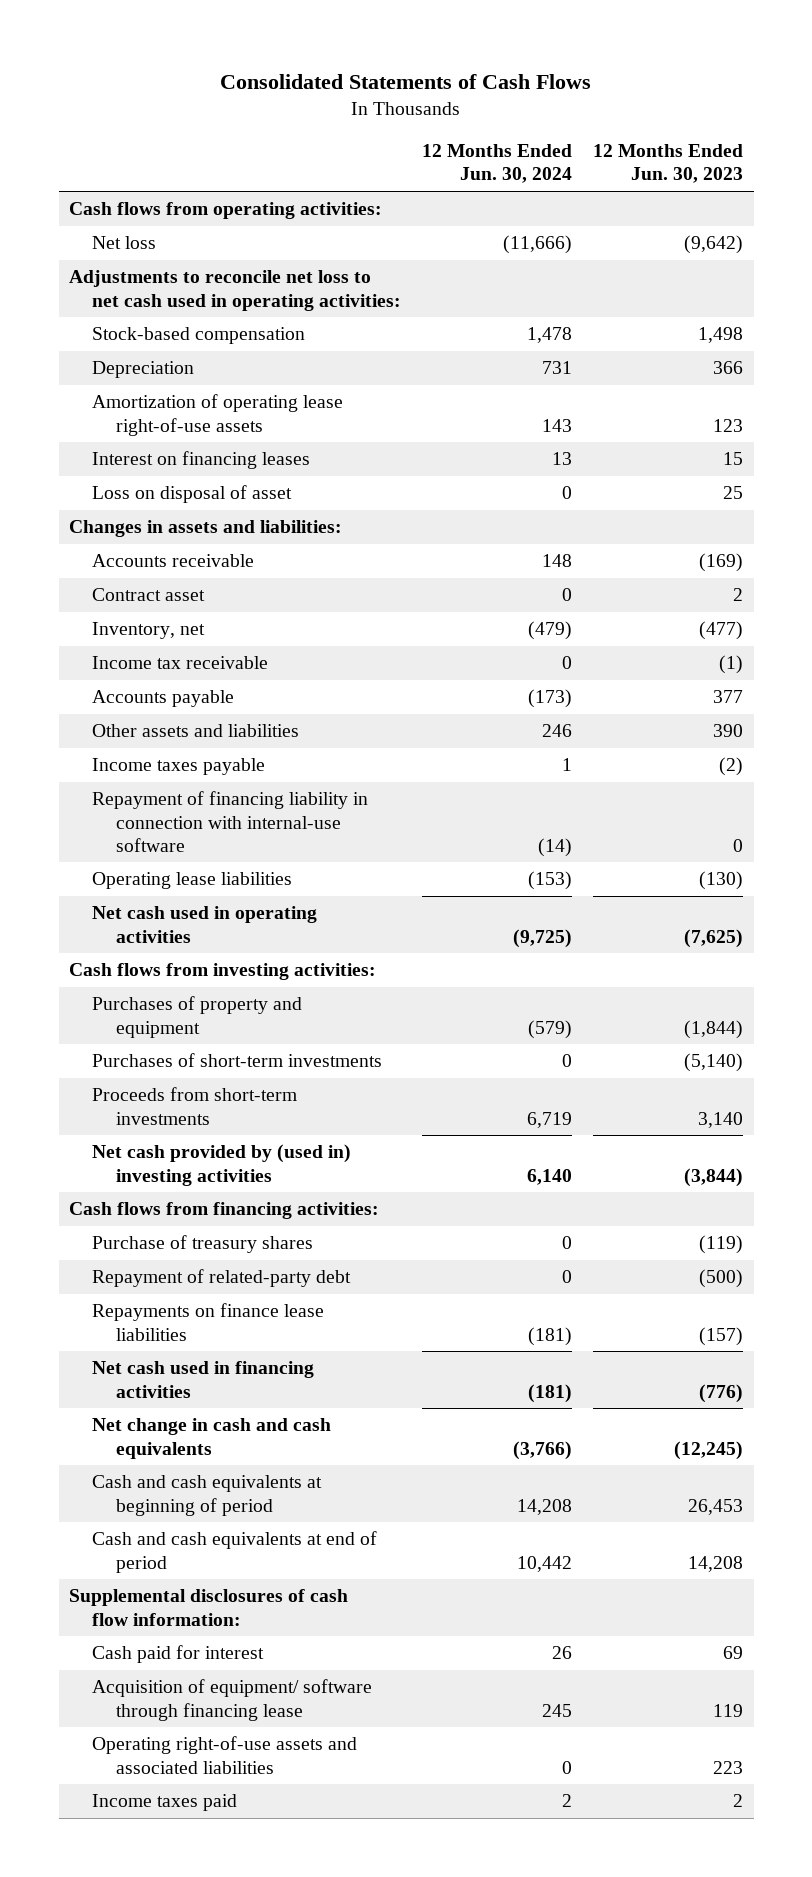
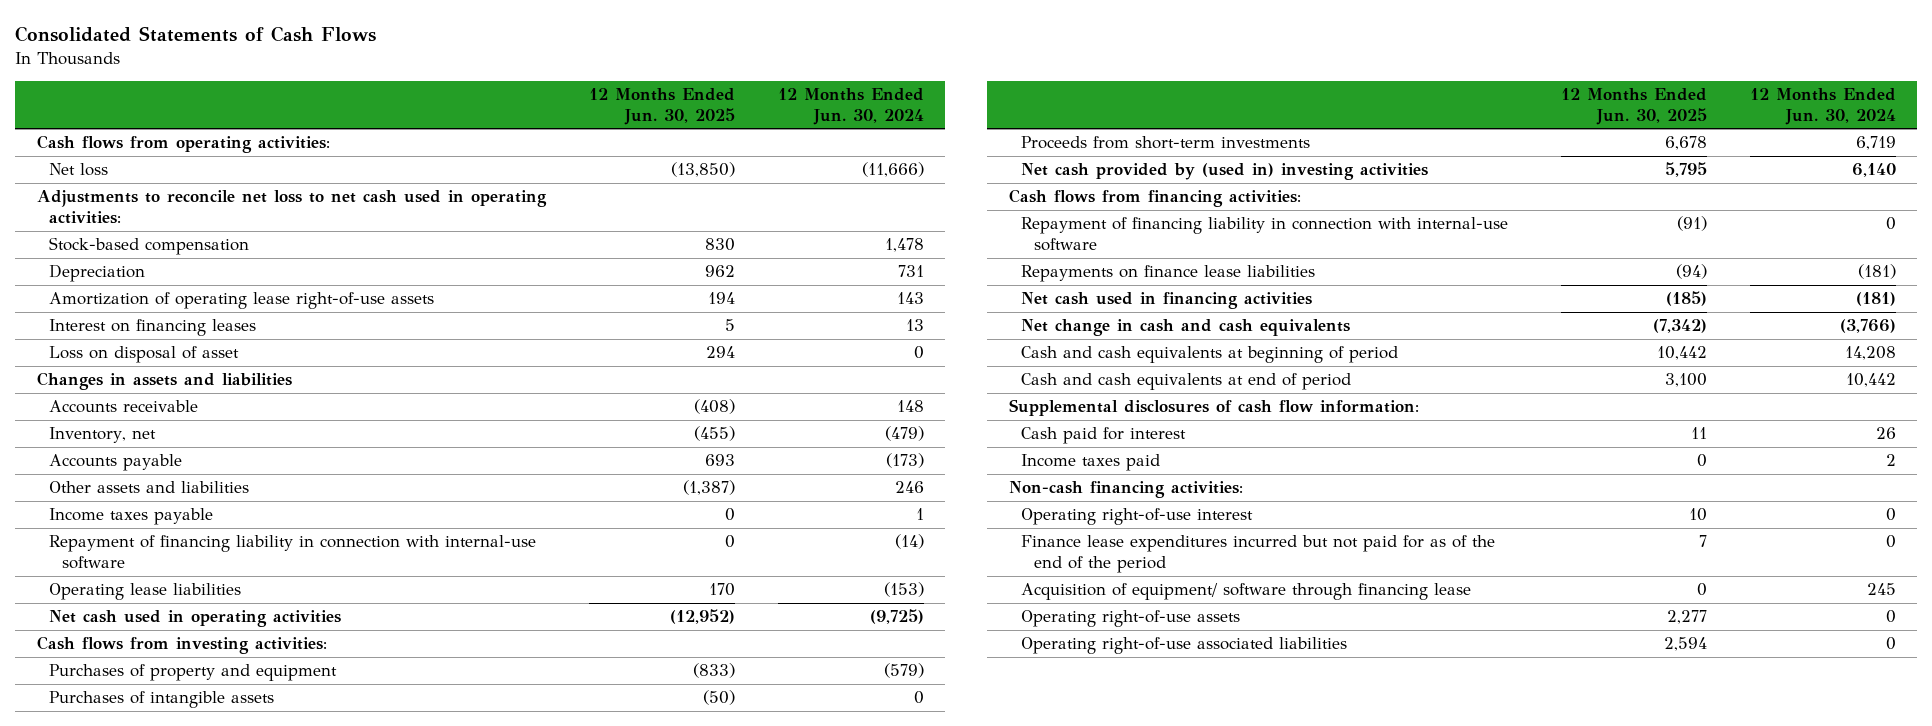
[593,144,744,184] 12 Months Ended Jun. 30, 2023 -> none
none -> [588,87,735,125] 12 Months Ended Jun. 30, 2025
[69,520,343,538] Changes in assets and liabilities: -> [36,372,292,391] Changes in assets and liabilities
[92,588,206,602] Contract asset -> none
[92,656,269,670] Income tax receivable -> none
[92,1053,383,1068] Purchases of short-term investments -> none
none -> [49,691,275,709] Purchases of intangible assets
[92,1235,314,1254] Purchase of treasury shares -> none
[92,1269,352,1288] Repayment of related-party debt -> none
none -> [1021,217,1509,252] Repayment of financing liability in connection with internal-use software
[92,1736,358,1774] Operating right-of-use assets and associated liabilities -> none
none -> [1008,481,1243,499] Non-cash financing activities:
none -> [1021,508,1254,526] Operating right-of-use interest
none -> [1021,535,1496,574] Finance lease expenditures incurred but not paid for as of the end of the period
[92,1679,373,1721] Acquisition of equipment/ software through financing lease -> [1021,583,1472,601] Acquisition of equipment/ software through financing lease
none -> [1021,610,1241,628] Operating right-of-use assets
none -> [1021,637,1348,655] Operating right-of-use associated liabilities

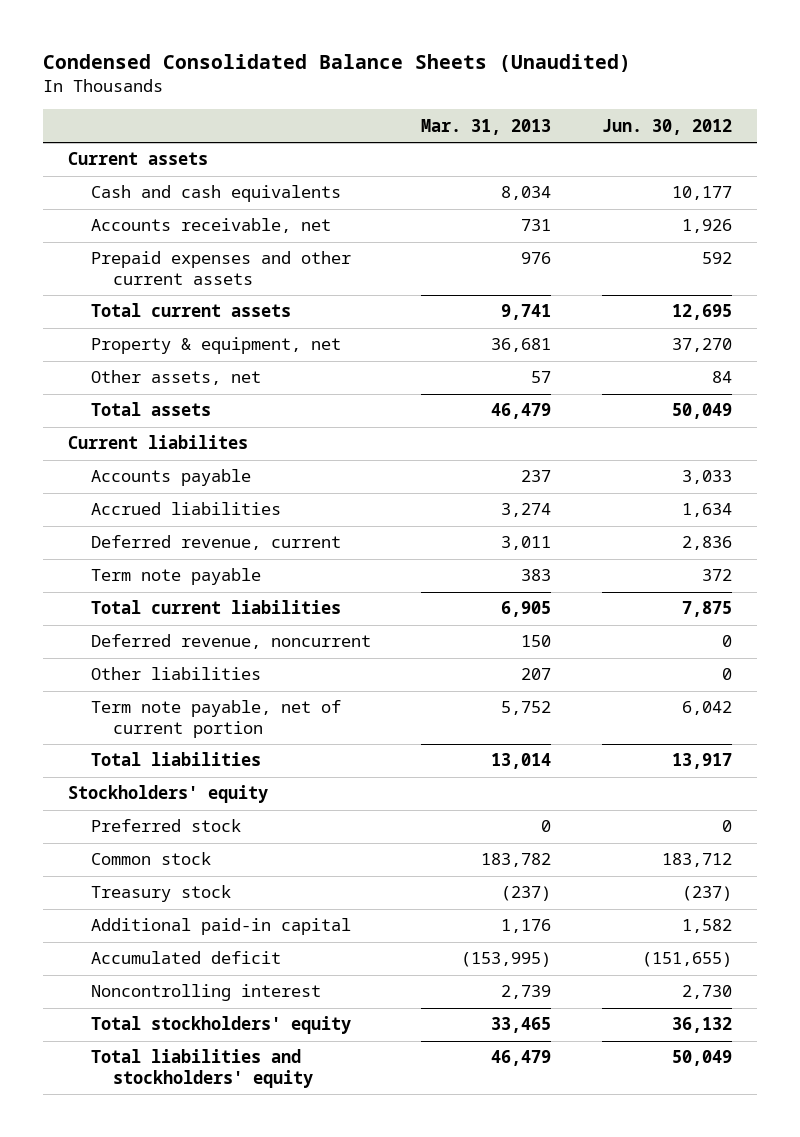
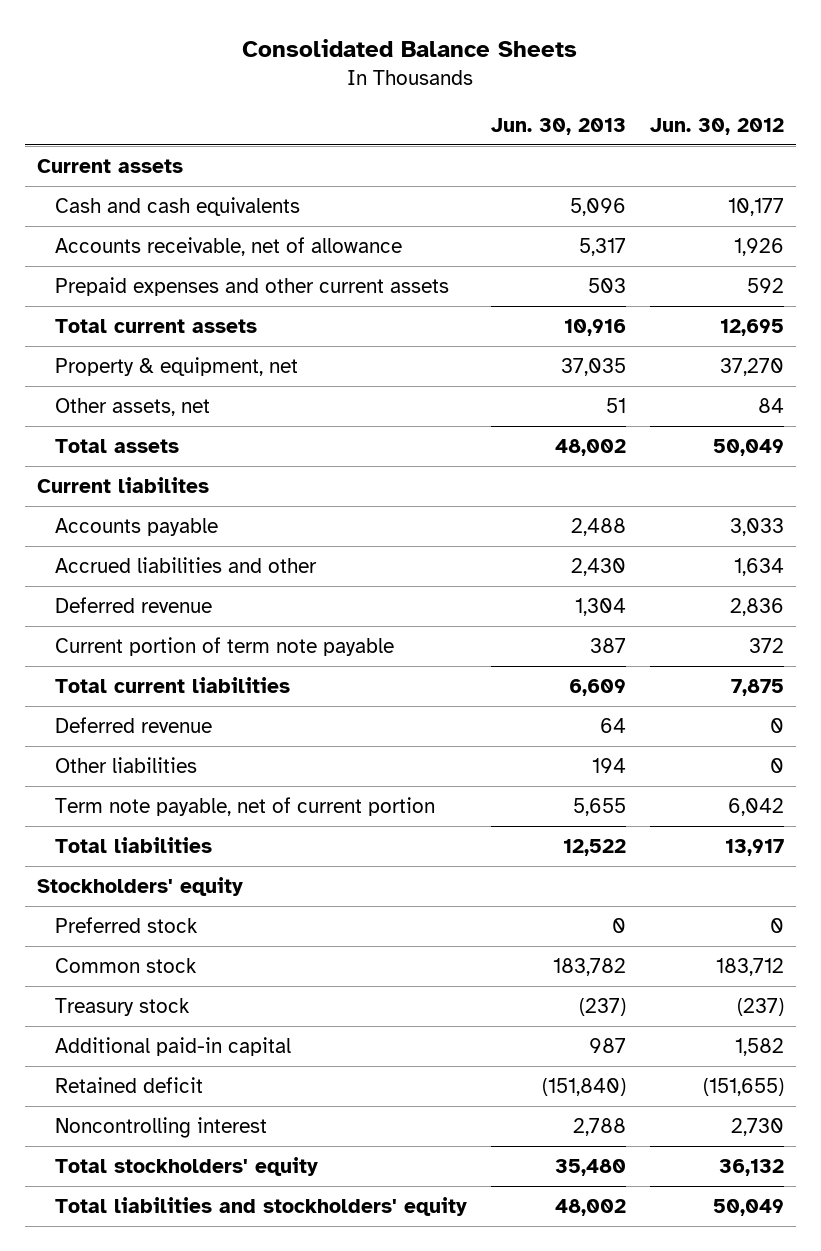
[42,54,631,73] Condensed Consolidated Balance Sheets (Unaudited) -> [242,39,578,58] Consolidated Balance Sheets
[421,118,552,135] Mar. 31, 2013 -> none
none -> [491,118,627,136] Jun. 30, 2013
[90,218,331,234] Accounts receivable, net -> [55,236,403,256] Accounts receivable, net of allowance
[90,502,281,516] Accrued liabilities -> [55,556,318,573] Accrued liabilities and other
[90,535,341,551] Deferred revenue, current -> [55,596,213,613] Deferred revenue
[90,568,261,586] Term note payable -> [55,636,395,656] Current portion of term note payable
[90,634,371,650] Deferred revenue, noncurrent -> [55,716,213,733] Deferred revenue
[90,951,281,965] Accumulated deficit -> [55,1076,204,1093] Retained deficit

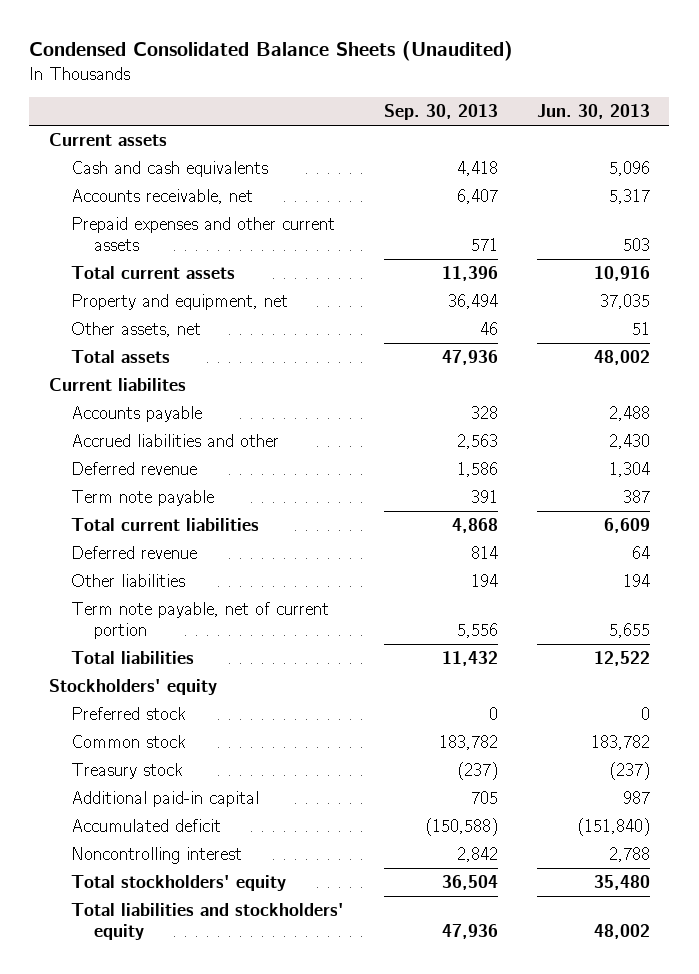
[242,39,578,58] Consolidated Balance Sheets -> [29,41,514,62] Condensed Consolidated Balance Sheets (Unaudited)
[649,118,784,136] Jun. 30, 2012 -> none
none -> [383,104,498,121] Sep. 30, 2013
[55,236,403,256] Accounts receivable, net of allowance -> [71,188,254,204] Accounts receivable, net
[55,356,299,376] Property & equipment, net -> [71,293,289,310] Property and equipment, net
[55,636,395,656] Current portion of term note payable -> [71,489,215,506] Term note payable
[55,1076,204,1093] Retained deficit -> [71,818,222,832] Accumulated deficit

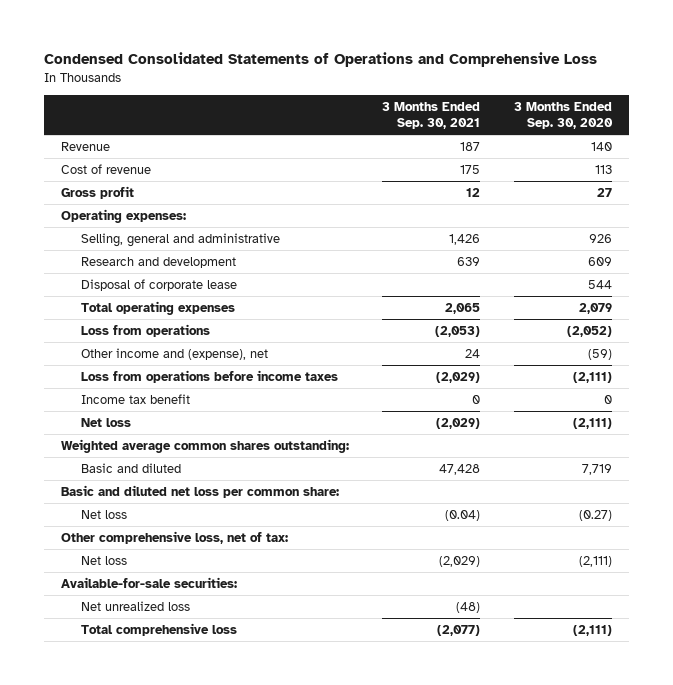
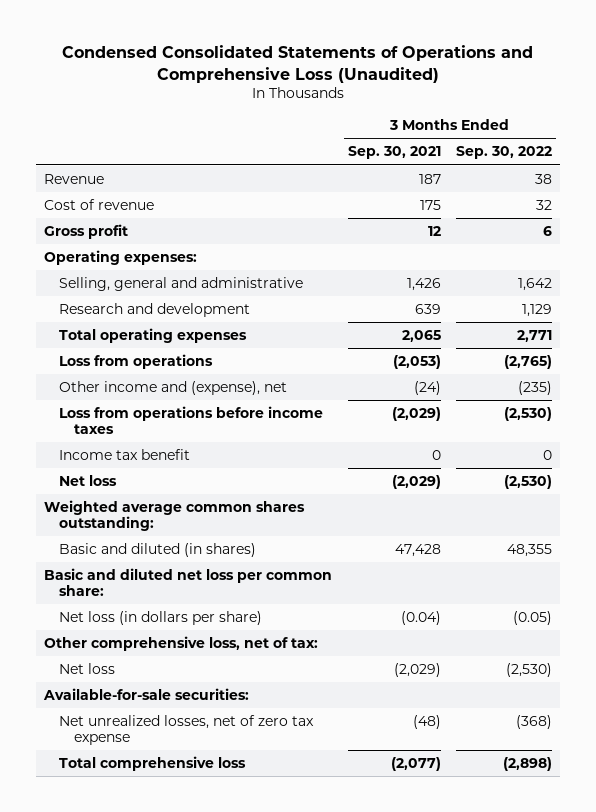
[44,52,598,68] Condensed Consolidated Statements of Operations and Comprehensive Loss -> [62,45,534,83] Condensed Consolidated Statements of Operations and Comprehensive Loss (Unaudited)
[513,102,613,130] 3 Months Ended Sep. 30, 2020 -> none
none -> [455,146,552,160] Sep. 30, 2022
[81,278,238,291] Disposal of corporate lease -> none
[465,348,481,358] 24 -> [413,380,441,395] (24)
[81,462,182,473] Basic and diluted -> [59,542,257,557] Basic and diluted (in shares)
[81,509,128,519] Net loss -> none
none -> [59,610,263,625] Net loss (in dollars per share)
[81,600,191,611] Net unrealized loss -> [59,714,315,746] Net unrealized losses, net of zero tax expense

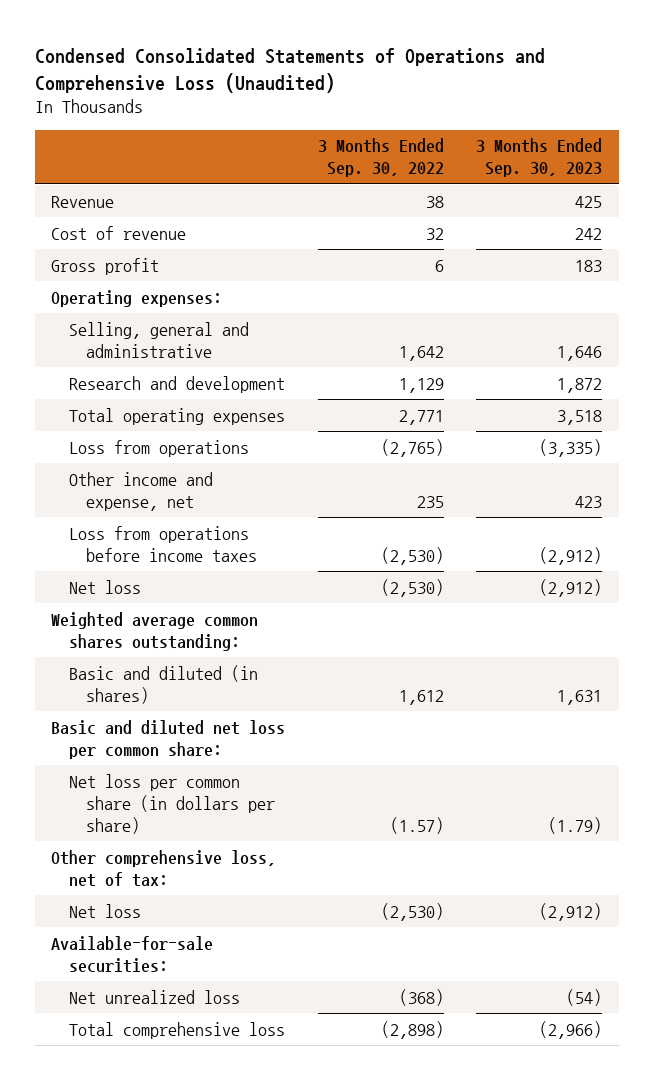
[347,146,441,160] Sep. 30, 2021 -> none
none -> [476,138,603,178] 3 Months Ended Sep. 30, 2023
[59,380,288,395] Other income and (expense), net -> [68,471,213,511] Other income and expense, net
[517,380,552,395] (235) -> [416,495,444,508] 235
[59,448,191,460] Income tax benefit -> none
[506,543,552,557] 48,355 -> [398,689,444,705] 1,612
[59,610,263,625] Net loss (in dollars per share) -> [68,773,276,834] Net loss per common share (in dollars per share)
[512,610,552,625] (0.05) -> [389,816,444,834] (1.57)
[59,714,315,746] Net unrealized losses, net of zero tax expense -> [68,989,240,1004] Net unrealized loss

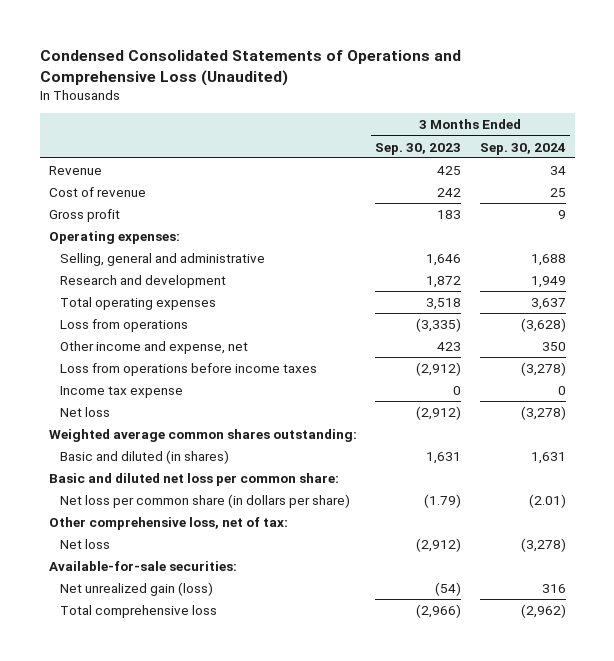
[317,138,444,178] 3 Months Ended Sep. 30, 2022 -> none
none -> [479,142,566,155] Sep. 30, 2024
none -> [60,385,184,398] Income tax expense
[68,989,240,1004] Net unrealized loss -> [60,581,214,596] Net unrealized gain (loss)

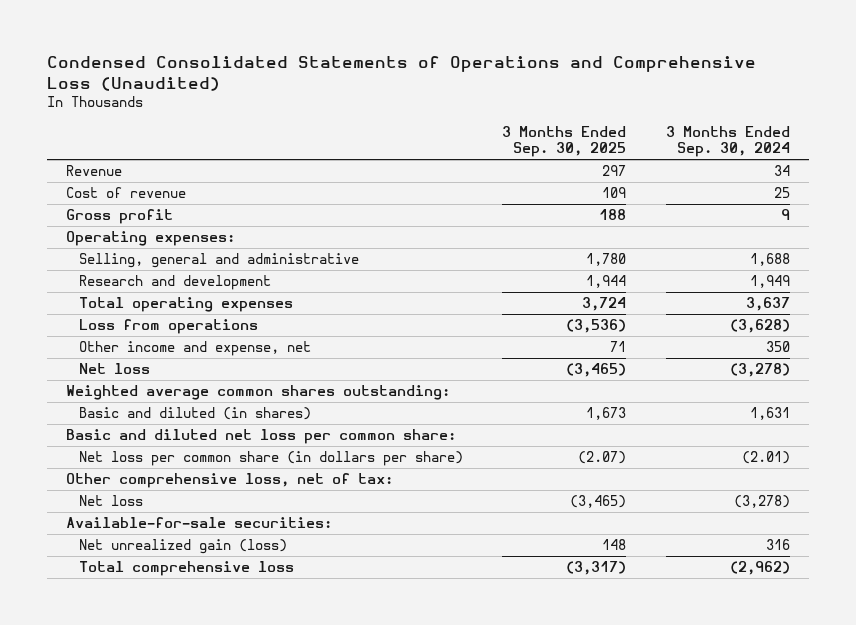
[375,142,462,155] Sep. 30, 2023 -> none
none -> [502,125,627,158] 3 Months Ended Sep. 30, 2025
[60,362,318,376] Loss from operations before income taxes -> none
[60,385,184,398] Income tax expense -> none

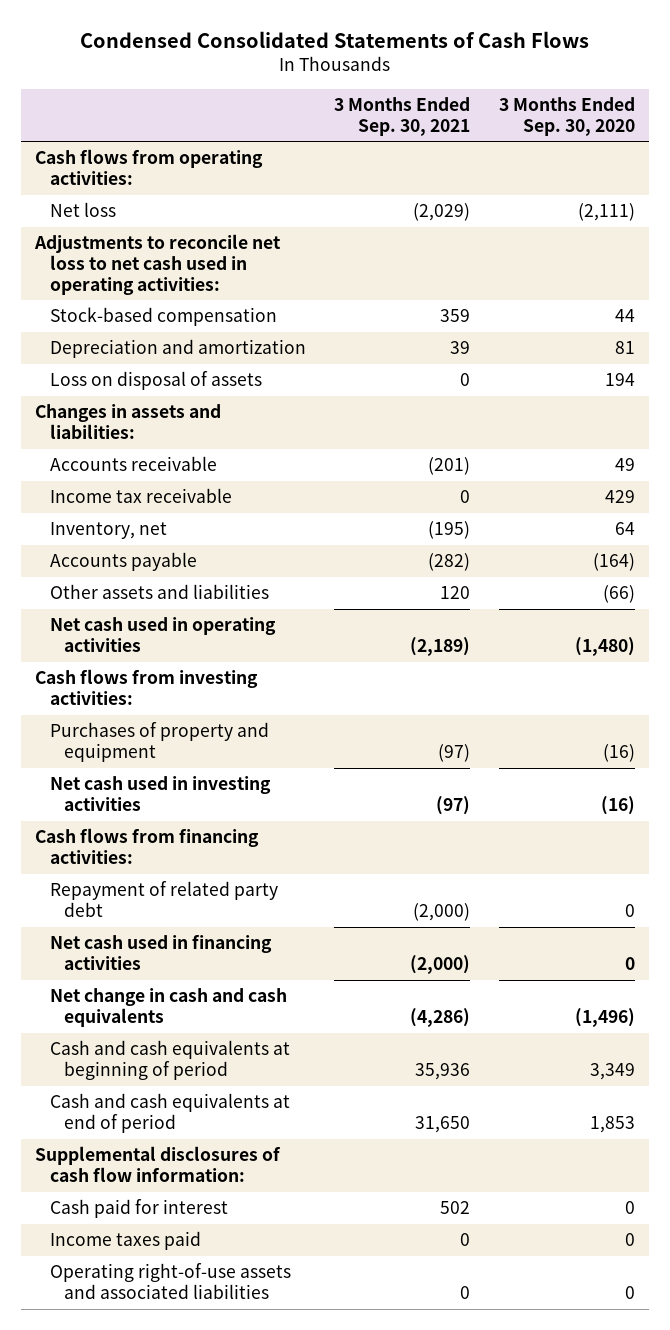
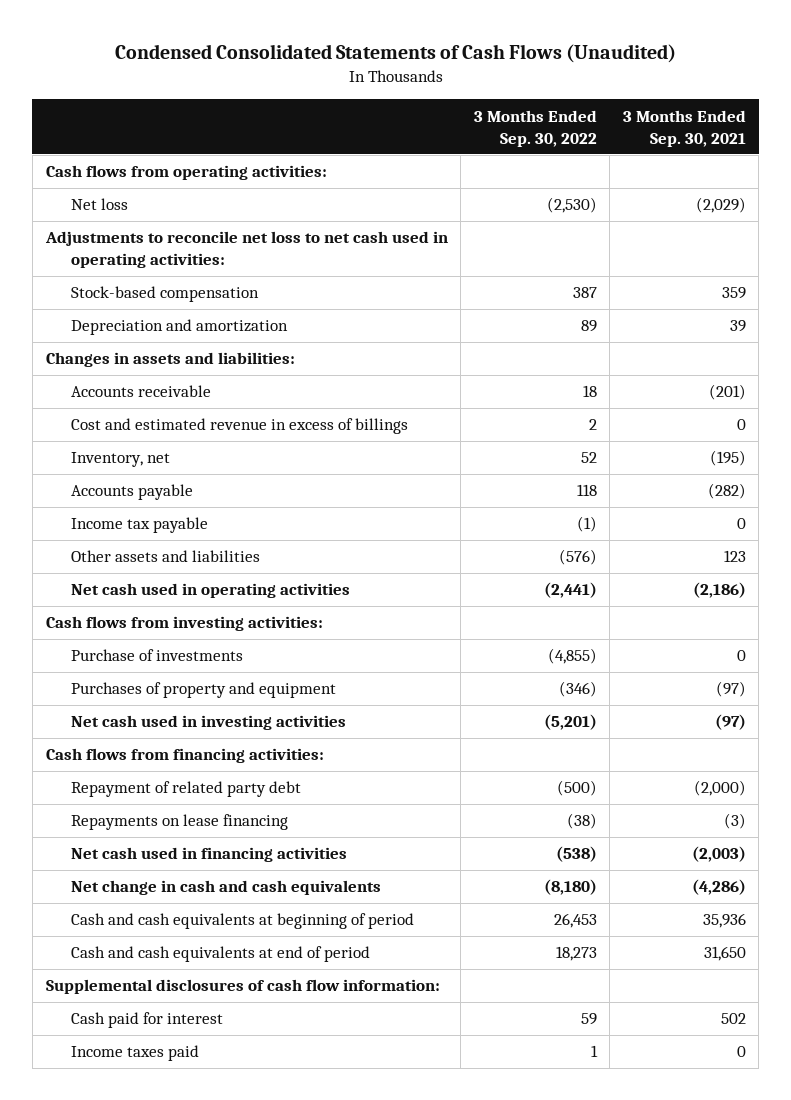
[80,31,590,49] Condensed Consolidated Statements of Cash Flows -> [114,44,676,64] Condensed Consolidated Statements of Cash Flows (Unaudited)
[498,97,635,136] 3 Months Ended Sep. 30, 2020 -> none
none -> [473,109,597,147] 3 Months Ended Sep. 30, 2022
[49,371,262,391] Loss on disposal of assets -> none
[49,488,232,504] Income tax receivable -> none
none -> [71,418,409,435] Cost and estimated revenue in excess of billings
none -> [71,517,209,534] Income tax payable
[440,586,471,600] 120 -> [723,550,746,563] 123
[410,637,471,657] (2,189) -> [692,582,746,599] (2,186)
none -> [71,649,244,662] Purchase of investments
none -> [71,814,289,831] Repayments on lease financing
[410,955,471,975] (2,000) -> [691,846,746,863] (2,003)
[49,1263,291,1300] Operating right-of-use assets and associated liabilities -> none

